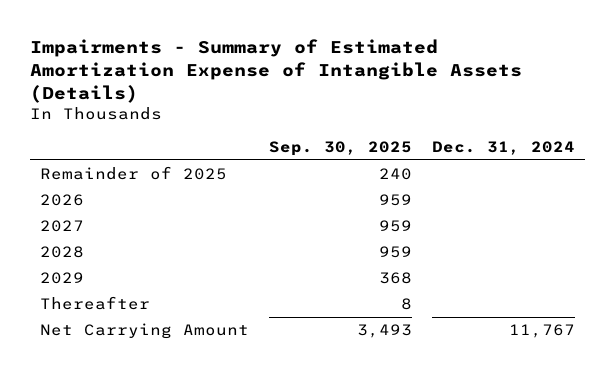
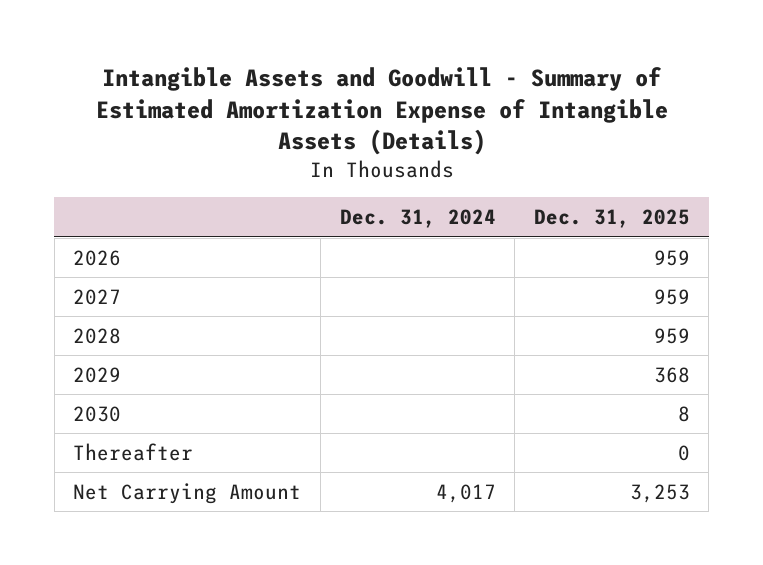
[30,39,523,104] Impairments - Summary of Estimated Amortization Expense of Intangible Assets (Details) -> [95,66,668,156] Intangible Assets and Goodwill - Summary of Estimated Amortization Expense of Intangible Assets (Details)
[269,141,413,157] Sep. 30, 2025 -> none
none -> [533,209,690,229] Dec. 31, 2025
[40,166,228,181] Remainder of 2025 -> none
none -> [73,405,122,422] 2030
[509,324,576,339] 11,767 -> [435,483,496,503] 4,017

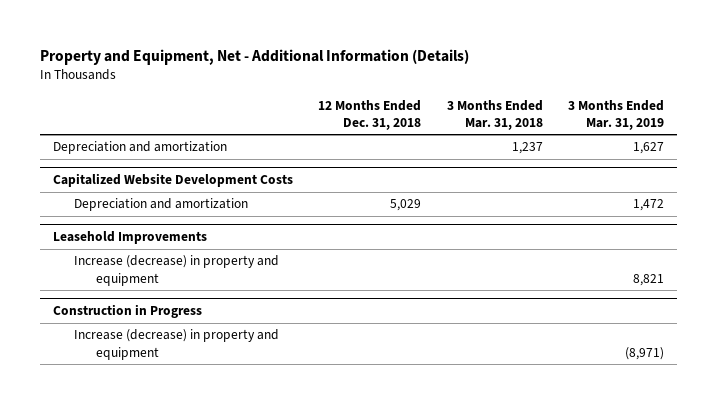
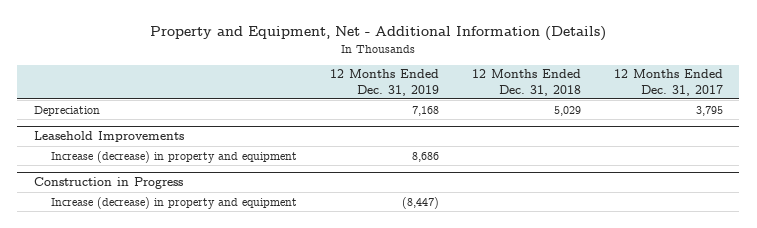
[446,99,543,130] 3 Months Ended Mar. 31, 2018 -> none
[568,99,665,130] 3 Months Ended Mar. 31, 2019 -> none
none -> [330,69,440,96] 12 Months Ended Dec. 31, 2019
none -> [613,69,723,96] 12 Months Ended Dec. 31, 2017
[52,141,227,155] Depreciation and amortization -> none
[52,173,293,188] Capitalized Website Development Costs -> none
[74,198,249,212] Depreciation and amortization -> none
none -> [33,105,100,116] Depreciation

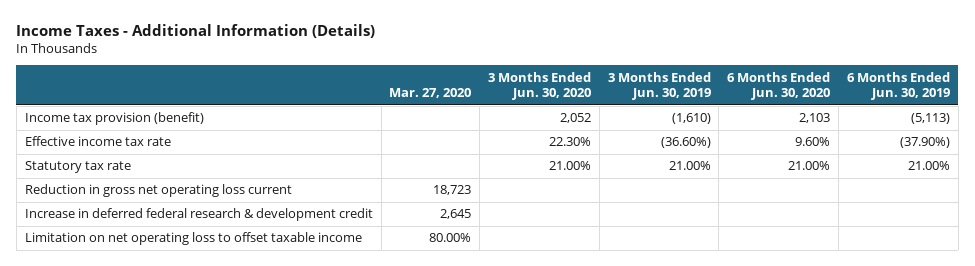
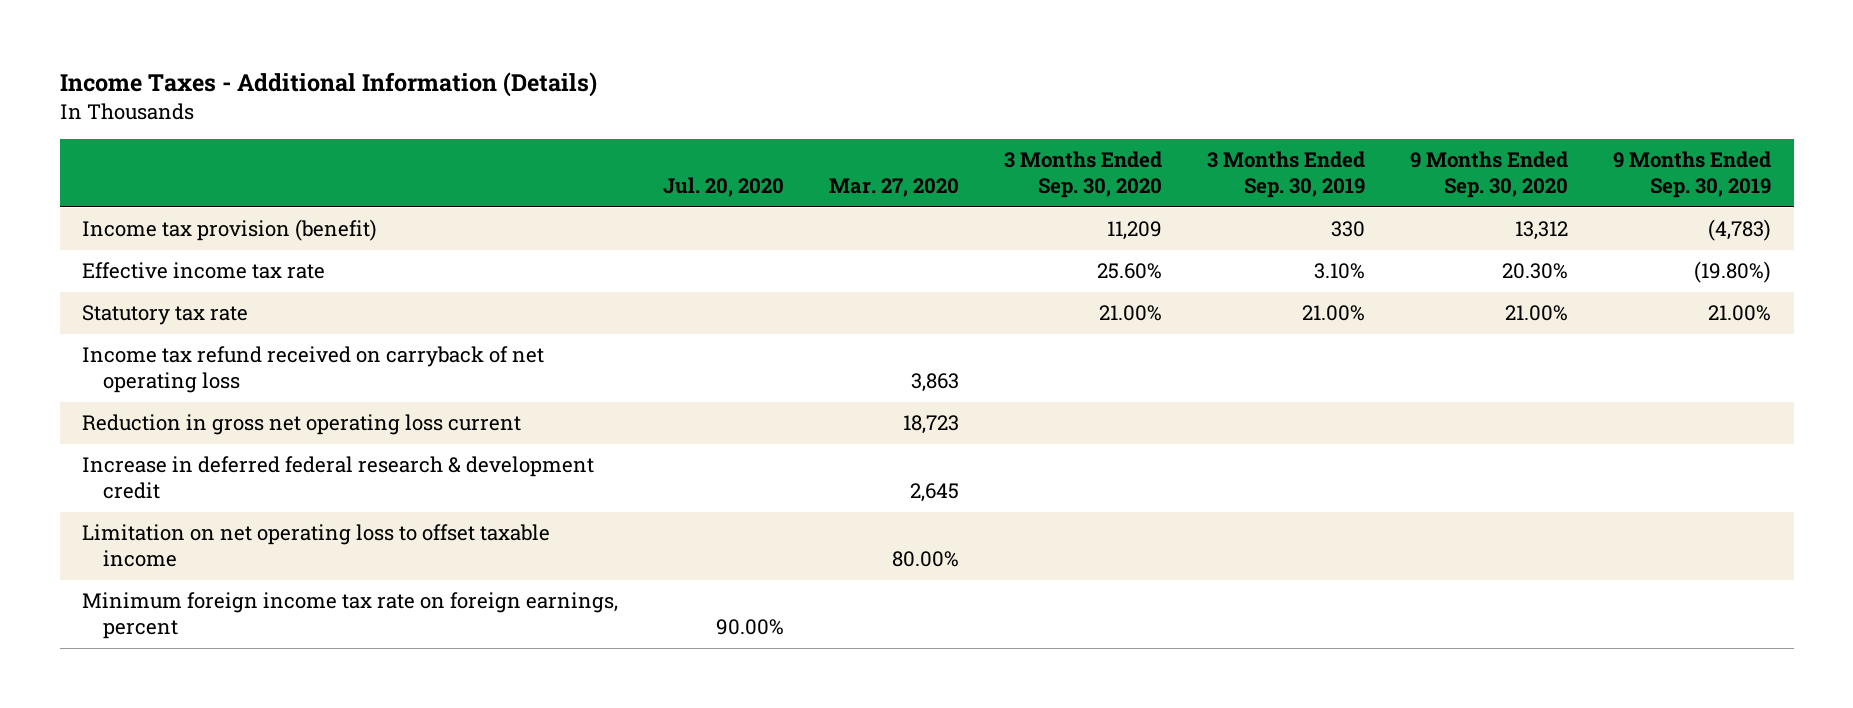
[488,71,592,101] 3 Months Ended Jun. 30, 2020 -> none
[607,71,711,101] 3 Months Ended Jun. 30, 2019 -> none
[727,71,831,101] 6 Months Ended Jun. 30, 2020 -> none
[846,71,950,101] 6 Months Ended Jun. 30, 2019 -> none
none -> [663,177,785,198] Jul. 20, 2020
none -> [1004,151,1163,199] 3 Months Ended Sep. 30, 2020
none -> [1207,151,1366,199] 3 Months Ended Sep. 30, 2019
none -> [1410,151,1569,199] 9 Months Ended Sep. 30, 2020
none -> [1613,151,1772,199] 9 Months Ended Sep. 30, 2019
none -> [82,346,545,394] Income tax refund received on carryback of net operating loss
none -> [82,592,619,640] Minimum foreign income tax rate on foreign earnings, percent

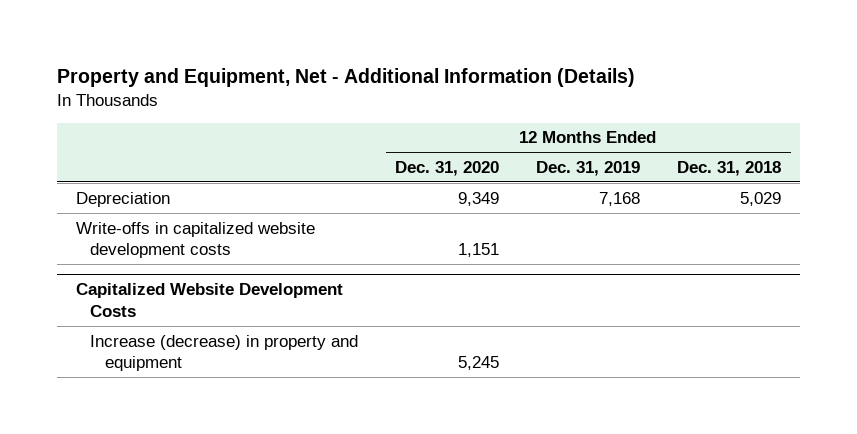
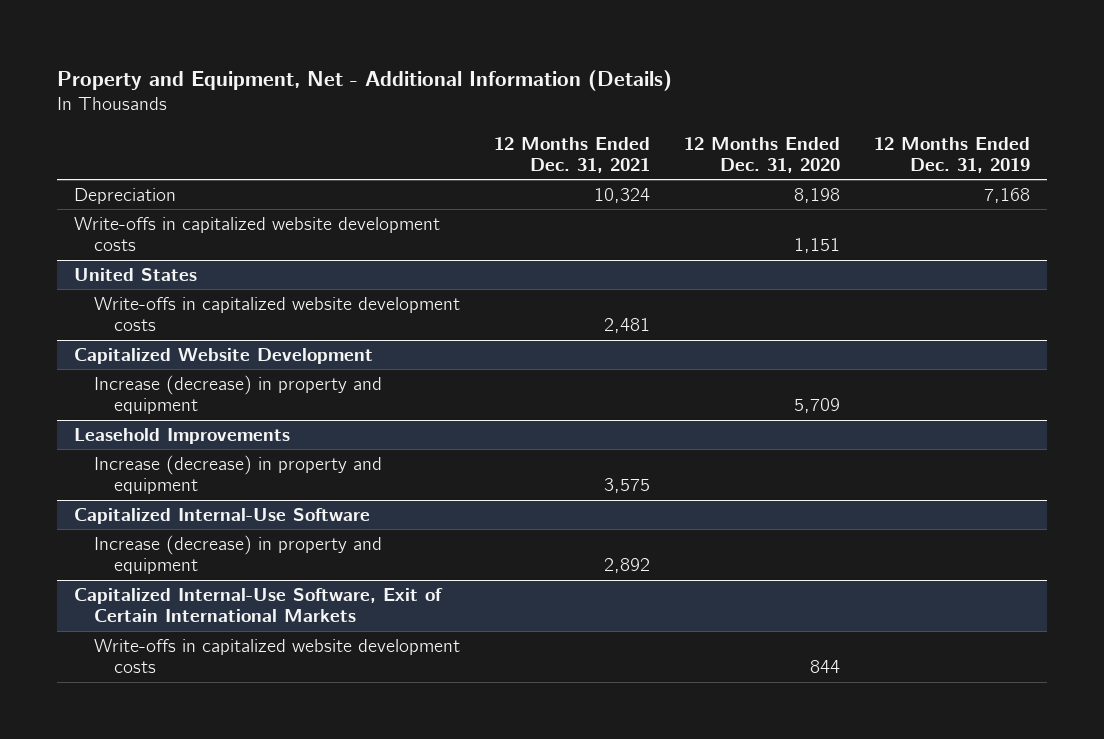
[677,161,782,177] Dec. 31, 2018 -> none
none -> [493,136,650,174] 12 Months Ended Dec. 31, 2021
[458,191,500,206] 9,349 -> [793,187,840,203] 8,198
none -> [73,267,197,281] United States
none -> [93,296,460,332] Write-offs in capitalized website development costs
[75,283,343,317] Capitalized Website Development Costs -> [73,347,373,364] Capitalized Website Development
[458,356,500,371] 5,245 -> [793,398,840,414] 5,709
none -> [73,427,290,444] Leasehold Improvements
none -> [93,454,382,495] Increase (decrease) in property and equipment
none -> [73,507,370,524] Capitalized Internal-Use Software
none -> [93,534,382,575] Increase (decrease) in property and equipment
none -> [73,587,443,623] Capitalized Internal-Use Software, Exit of Certain International Markets
none -> [93,638,460,674] Write-offs in capitalized website development costs

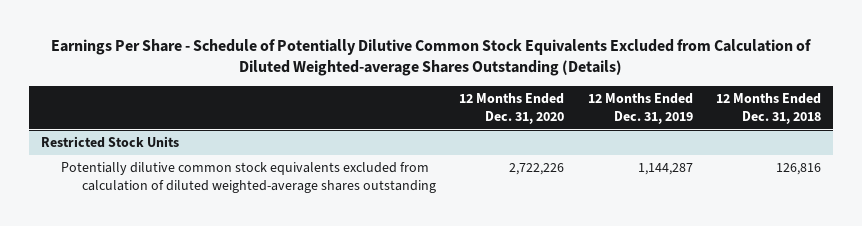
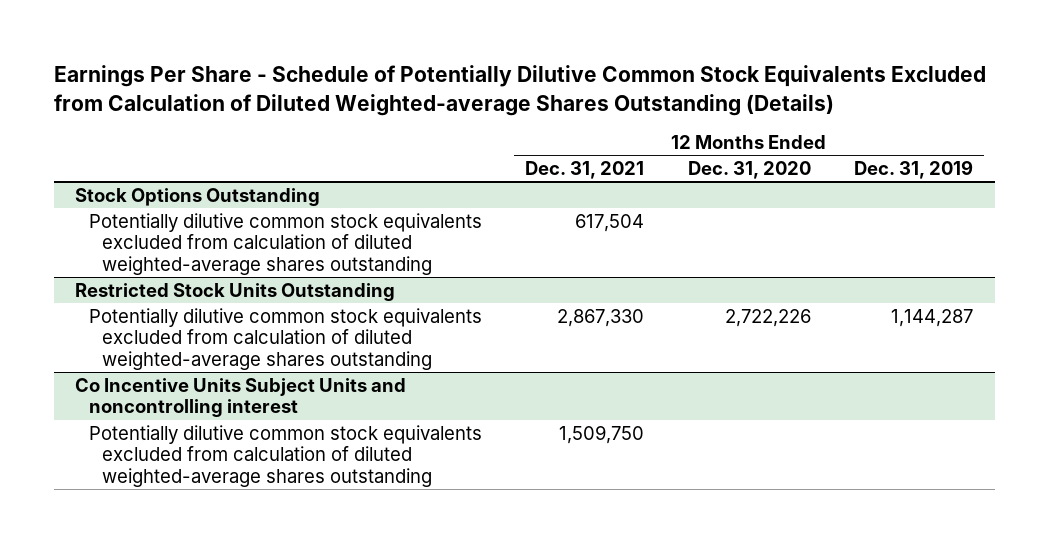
[716,93,822,124] 12 Months Ended Dec. 31, 2018 -> none
none -> [525,160,645,179] Dec. 31, 2021
none -> [75,187,321,206] Stock Options Outstanding
none -> [88,212,482,275] Potentially dilutive common stock equivalents excluded from calculation of diluted weighted-average shares outstanding
[40,135,179,148] Restricted Stock Units -> [75,282,396,301] Restricted Stock Units Outstanding
none -> [75,377,407,418] Co Incentive Units Subject Units and noncontrolling interest
none -> [88,424,482,487] Potentially dilutive common stock equivalents excluded from calculation of diluted weighted-average shares outstanding

